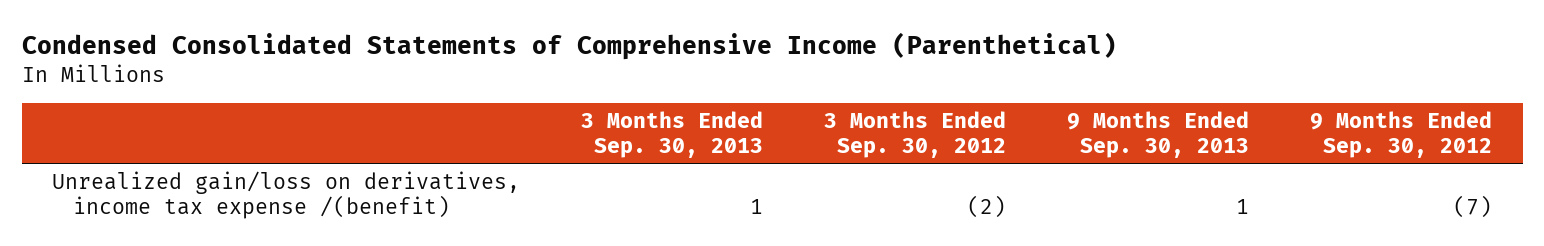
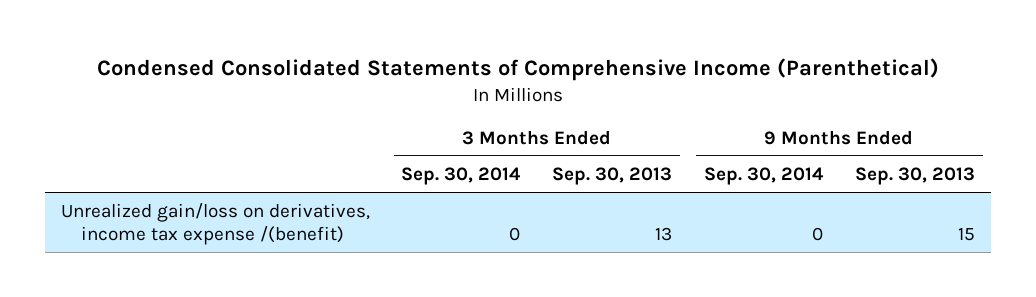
[824,110,1007,159] 3 Months Ended Sep. 30, 2012 -> none
[1310,110,1493,159] 9 Months Ended Sep. 30, 2012 -> none
none -> [401,167,522,186] Sep. 30, 2014
none -> [704,167,825,186] Sep. 30, 2014
[750,199,764,215] 1 -> [655,227,673,242] 13
[1236,199,1250,215] 1 -> [957,228,975,242] 15

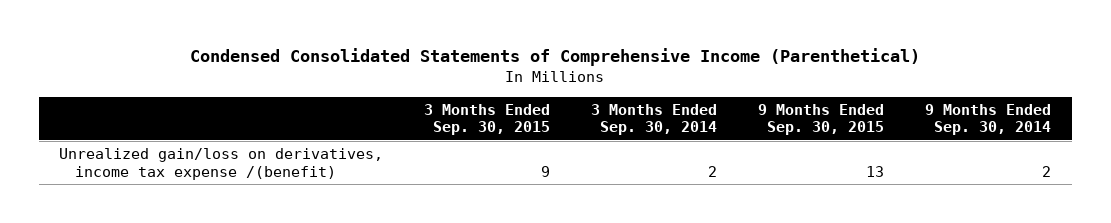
[552,167,673,186] Sep. 30, 2013 -> none
[854,167,975,186] Sep. 30, 2013 -> none
none -> [424,103,551,136] 3 Months Ended Sep. 30, 2015
none -> [758,103,885,136] 9 Months Ended Sep. 30, 2015
[509,227,521,242] 0 -> [708,165,718,177] 2
[812,227,824,242] 0 -> [1042,165,1052,177] 2

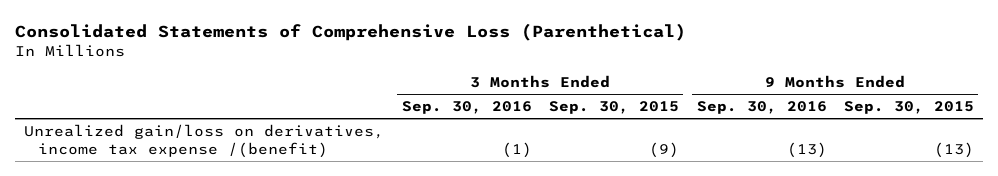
[190,47,921,66] Condensed Consolidated Statements of Comprehensive Income (Parenthetical) -> [15,23,687,42] Consolidated Statements of Comprehensive Loss (Parenthetical)
[591,103,718,136] 3 Months Ended Sep. 30, 2014 -> none
[925,103,1052,136] 9 Months Ended Sep. 30, 2014 -> none
none -> [401,100,532,114] Sep. 30, 2016
none -> [696,100,827,114] Sep. 30, 2016
[541,165,551,177] 9 -> [649,141,680,158] (9)
[866,165,885,177] 13 -> [934,141,975,158] (13)

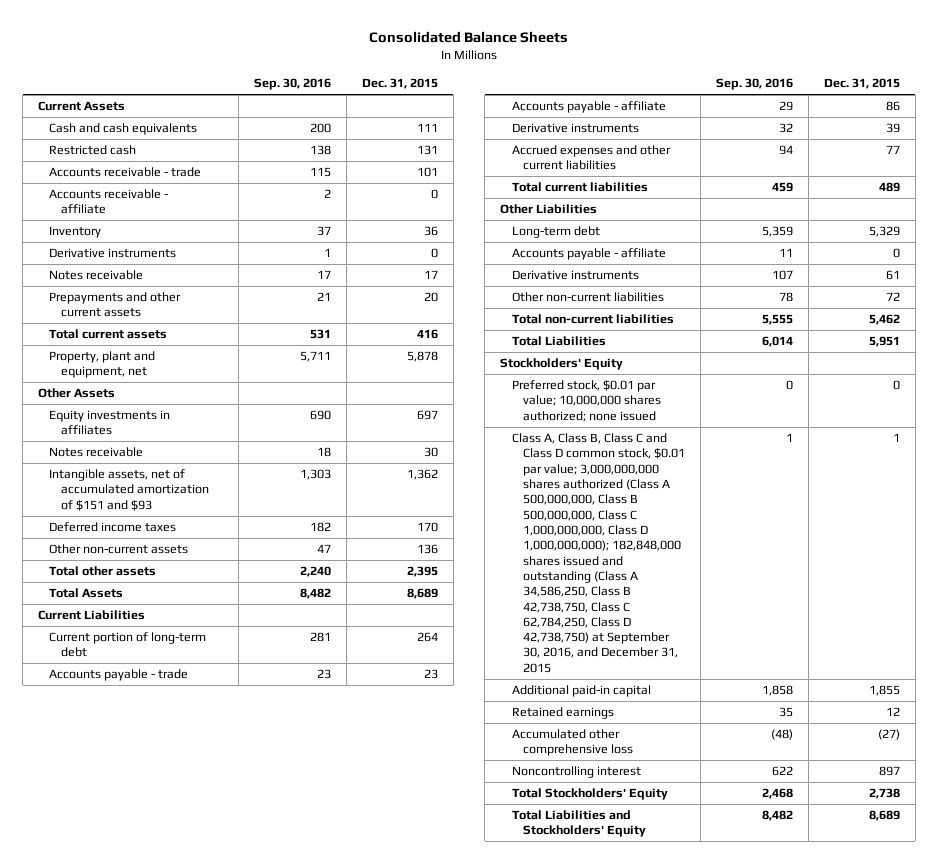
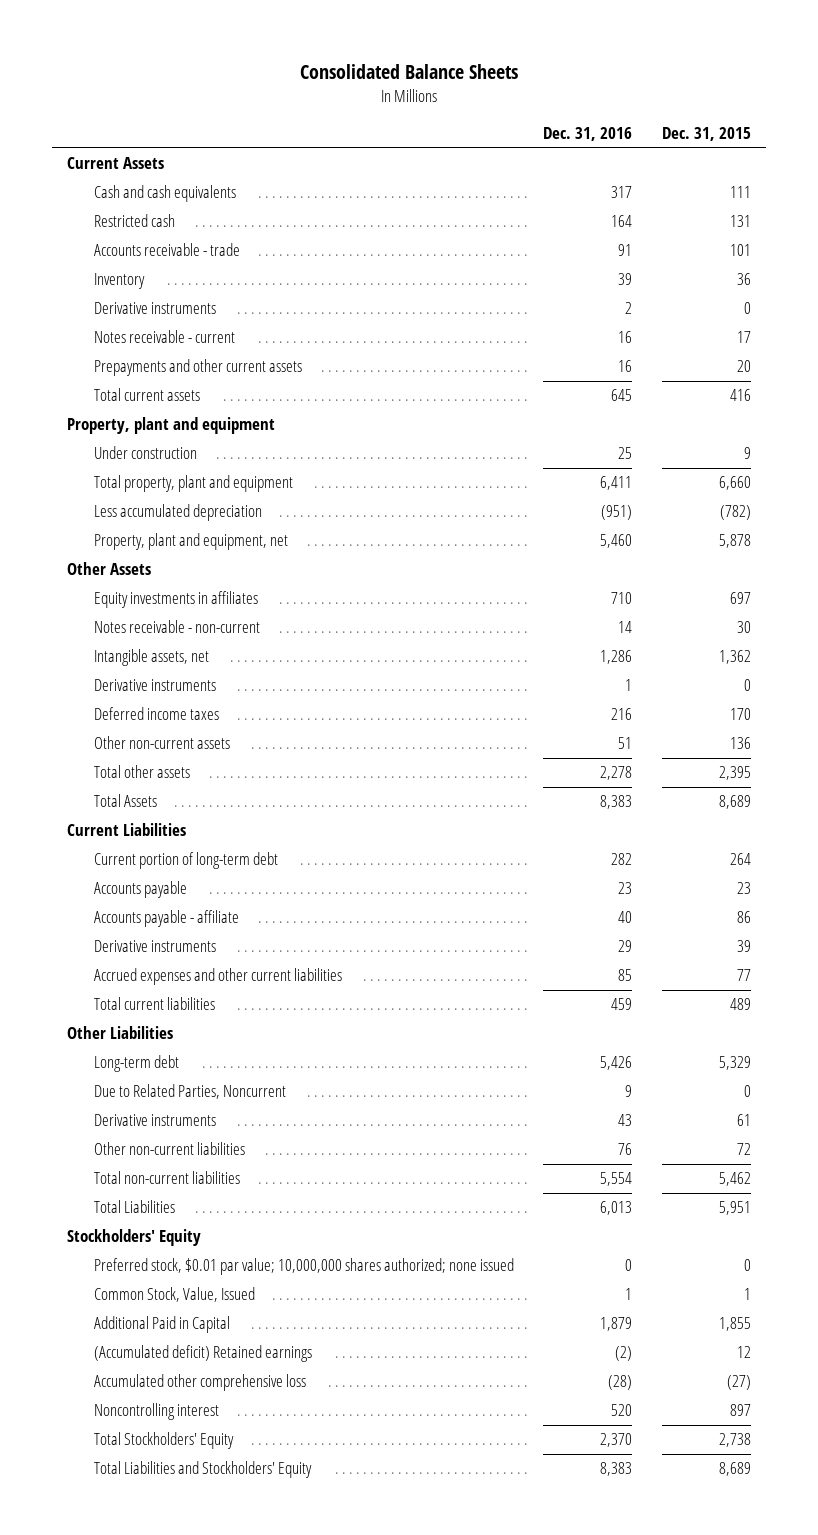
[253,78,331,91] Sep. 30, 2016 -> none
none -> [543,127,633,142] Dec. 31, 2016
[49,189,169,215] Accounts receivable - affiliate -> none
[49,270,144,281] Notes receivable -> [93,330,235,344] Notes receivable - current
none -> [66,417,275,435] Property, plant and equipment
none -> [93,446,197,460] Under construction
none -> [93,475,293,493] Total property, plant and equipment
none -> [93,504,262,522] Less accumulated depreciation
[49,447,144,458] Notes receivable -> [93,620,260,634] Notes receivable - non-current
[49,469,209,511] Intangible assets, net of accumulated amortization of $151 and $93 -> [93,649,209,667] Intangible assets, net
none -> [93,679,216,692] Derivative instruments
[49,669,189,682] Accounts payable - trade -> [93,881,187,899] Accounts payable
[511,248,666,261] Accounts payable - affiliate -> none
none -> [93,1084,286,1100] Due to Related Parties, Noncurrent
[511,433,685,673] Class A, Class B, Class C and Class D common stock, $0.01 par value; 3,000,000,000 shares authorized (Class A 500,000,000, Class B 500,000,000, Class C 1,000,000,000, Class D 1,000,000,000); 182,848,000 shares issued and outstanding (Class A 34,586,250, Class B 42,738,750, Class C 62,784,250, Class D 42,738,750) at September 30, 2016, and December 31, 2015 -> [93,1287,255,1303] Common Stock, Value, Issued
[511,685,651,698] Additional paid-in capital -> [93,1316,230,1334] Additional Paid in Capital
[511,707,614,720] Retained earnings -> [93,1345,312,1363] (Accumulated deficit) Retained earnings

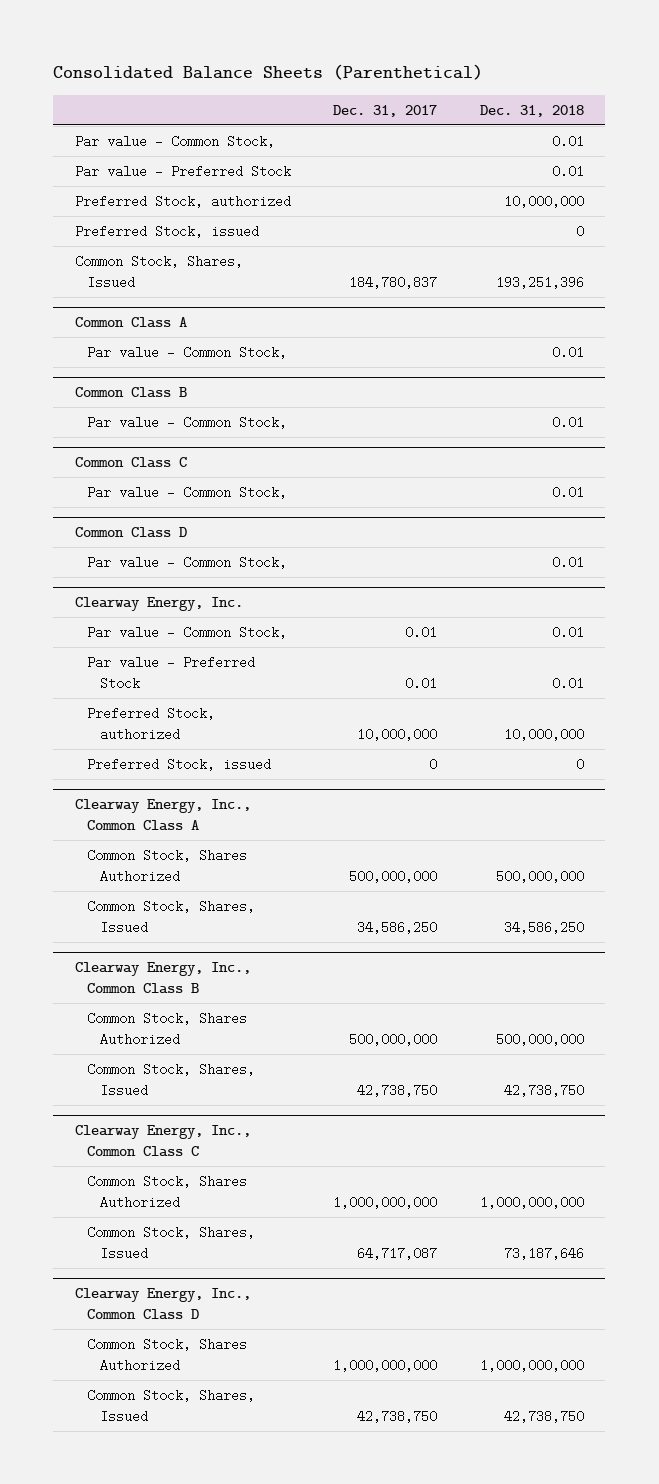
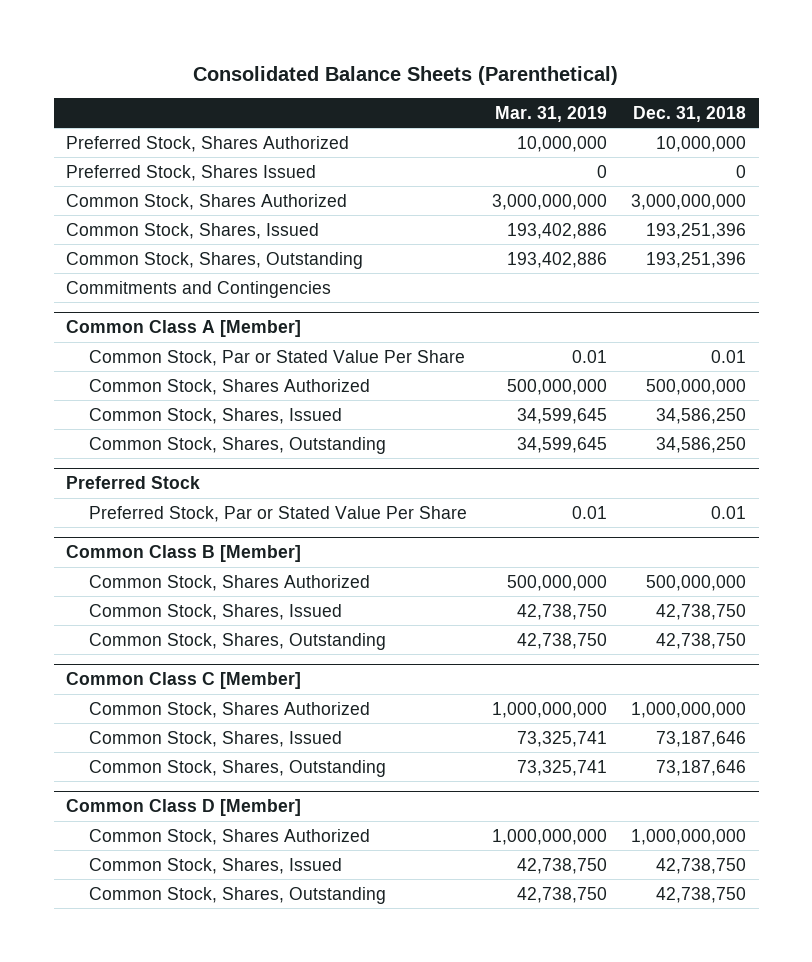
[333,104,438,117] Dec. 31, 2017 -> none
none -> [494,105,607,122] Mar. 31, 2019
[74,134,275,148] Par value - Common Stock, -> none
[74,164,291,178] Par value - Preferred Stock -> none
[74,194,291,208] Preferred Stock, authorized -> [65,135,349,152] Preferred Stock, Shares Authorized
[74,224,259,238] Preferred Stock, issued -> [65,164,316,181] Preferred Stock, Shares Issued
none -> [65,193,347,210] Common Stock, Shares Authorized
[74,387,187,399] Common Class B -> none
[87,415,288,429] Par value - Common Stock, -> none
[74,457,187,469] Common Class C -> none
[87,485,288,499] Par value - Common Stock, -> none
[74,527,187,539] Common Class D -> none
[87,555,288,569] Par value - Common Stock, -> none
[74,597,243,612] Clearway Energy, Inc. -> none
[87,625,288,639] Par value - Common Stock, -> none
[87,655,256,690] Par value - Preferred Stock -> none
[87,706,216,741] Preferred Stock, authorized -> none
[87,757,272,771] Preferred Stock, issued -> none
[74,799,251,831] Clearway Energy, Inc., Common Class A -> none
none -> [65,251,363,269] Common Stock, Shares, Outstanding
none -> [65,280,331,298] Commitments and Contingencies
[74,317,187,329] Common Class A -> [65,320,301,338] Common Class A [Member]
[87,345,288,359] Par value - Common Stock, -> [88,349,465,366] Common Stock, Par or Stated Value Per Share
[74,962,251,994] Clearway Energy, Inc., Common Class B -> none
none -> [88,436,386,454] Common Stock, Shares, Outstanding
none -> [65,476,200,490] Preferred Stock
none -> [88,505,467,522] Preferred Stock, Par or Stated Value Per Share
none -> [65,545,301,563] Common Class B [Member]
[74,1125,251,1157] Clearway Energy, Inc., Common Class C -> none
none -> [88,632,386,650] Common Stock, Shares, Outstanding
none -> [65,672,301,690] Common Class C [Member]
[74,1288,251,1320] Clearway Energy, Inc., Common Class D -> none
none -> [88,759,386,777] Common Stock, Shares, Outstanding
none -> [65,799,301,817] Common Class D [Member]
none -> [88,886,386,904] Common Stock, Shares, Outstanding

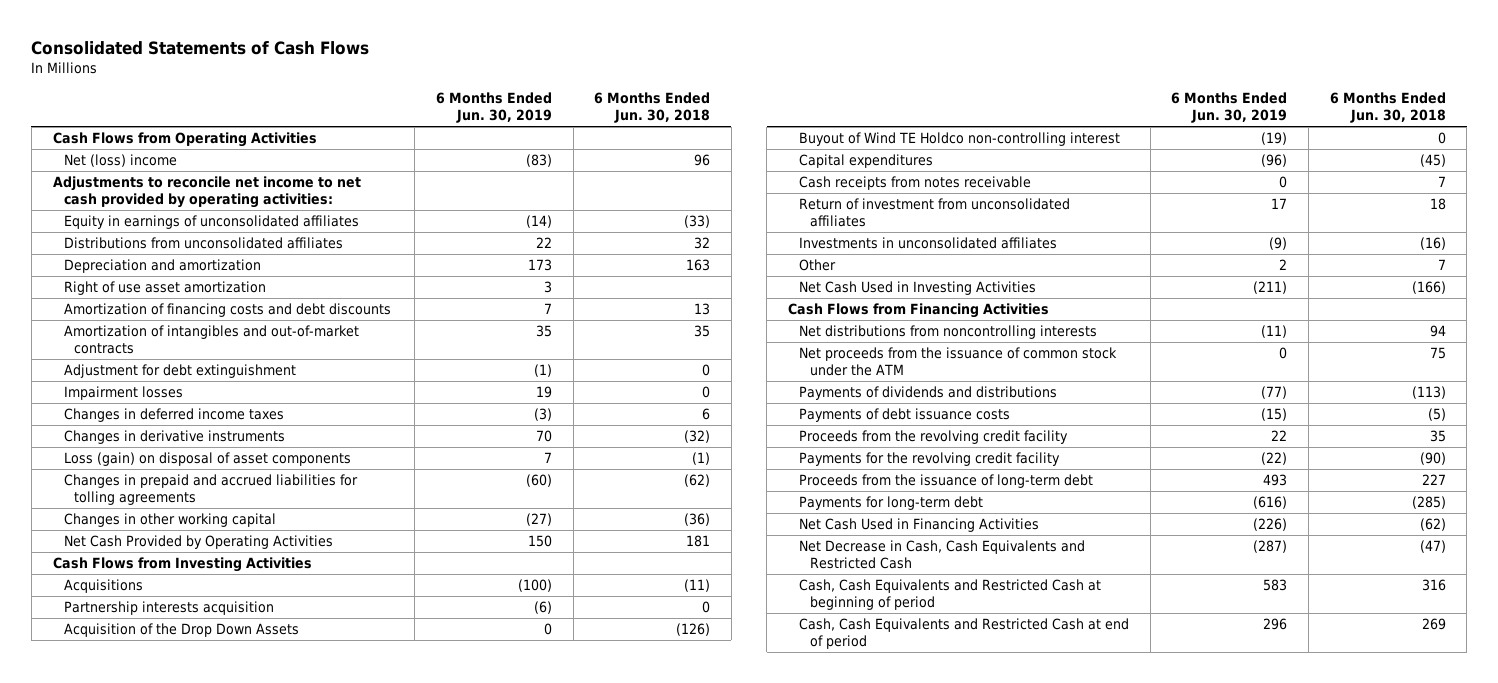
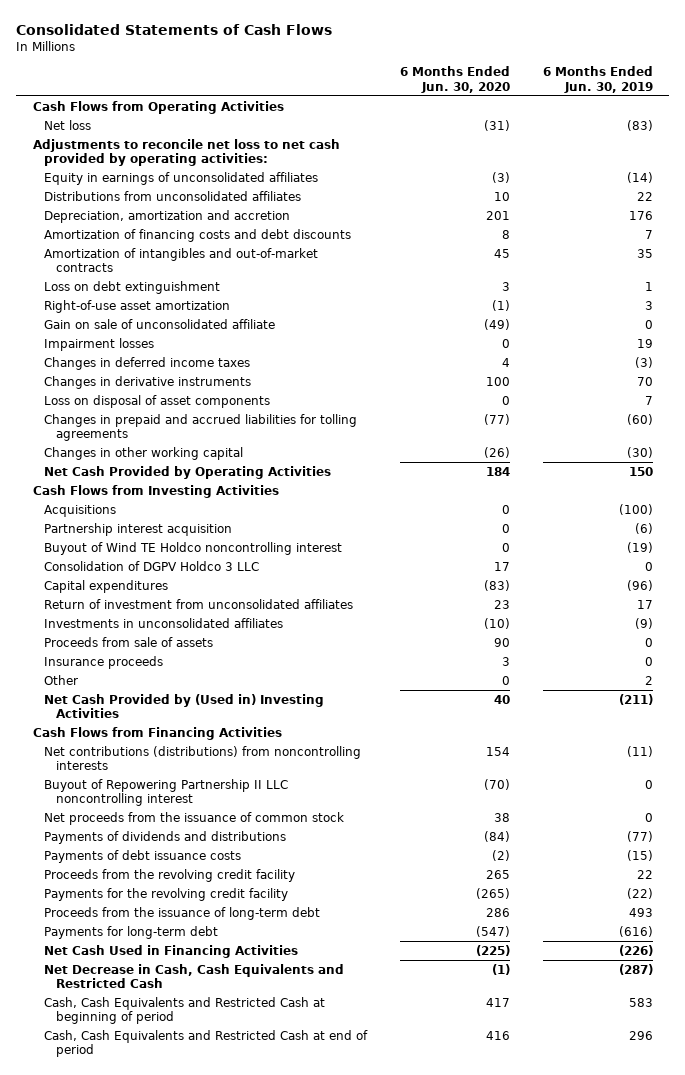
[594,92,711,124] 6 Months Ended Jun. 30, 2018 -> none
none -> [399,66,510,93] 6 Months Ended Jun. 30, 2020
[63,154,177,168] Net (loss) income -> [44,119,92,130] Net loss
[52,176,361,209] Adjustments to reconcile net income to net cash provided by operating activities: -> [32,138,340,167] Adjustments to reconcile net loss to net cash provided by operating activities:
[63,281,266,296] Right of use asset amortization -> none
[63,259,261,274] Depreciation and amortization -> [44,209,291,223] Depreciation, amortization and accretion
[527,259,552,272] 173 -> [628,210,653,220] 176
[63,364,296,379] Adjustment for debt extinguishment -> [44,280,221,294] Loss on debt extinguishment
[533,364,552,378] (1) -> [644,281,653,291] 1
none -> [44,299,231,313] Right-of-use asset amortization
none -> [44,318,276,329] Gain on sale of unconsolidated affiliate
[63,452,351,467] Loss (gain) on disposal of asset components -> [44,394,271,408] Loss on disposal of asset components
[525,513,552,527] (27) -> [626,446,653,458] (30)
[63,623,299,638] Acquisition of the Drop Down Assets -> none
[63,601,274,616] Partnership interests acquisition -> [44,522,233,536] Partnership interest acquisition
[799,132,1121,147] Buyout of Wind TE Holdco non-controlling interest -> [44,541,343,555] Buyout of Wind TE Holdco noncontrolling interest
none -> [44,560,260,571] Consolidation of DGPV Holdco 3 LLC
[799,176,1032,191] Cash receipts from notes receivable -> none
none -> [44,636,214,647] Proceeds from sale of assets
none -> [44,655,164,669] Insurance proceeds
[799,281,1037,296] Net Cash Used in Investing Activities -> [44,693,325,719] Net Cash Provided by (Used in) Investing Activities
[799,325,1098,340] Net distributions from noncontrolling interests -> [44,745,362,771] Net contributions (distributions) from noncontrolling interests
none -> [44,778,289,807] Buyout of Repowering Partnership II LLC noncontrolling interest
[799,347,1118,377] Net proceeds from the issuance of common stock under the ATM -> [44,811,345,825] Net proceeds from the issuance of common stock

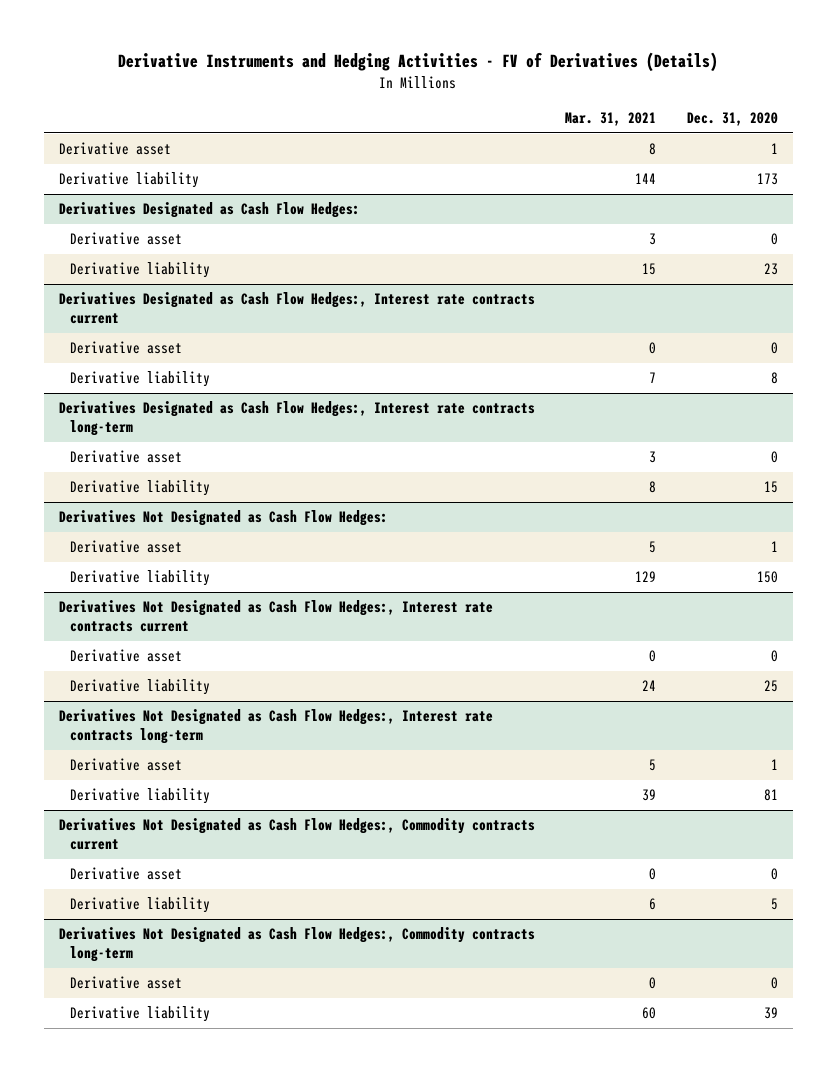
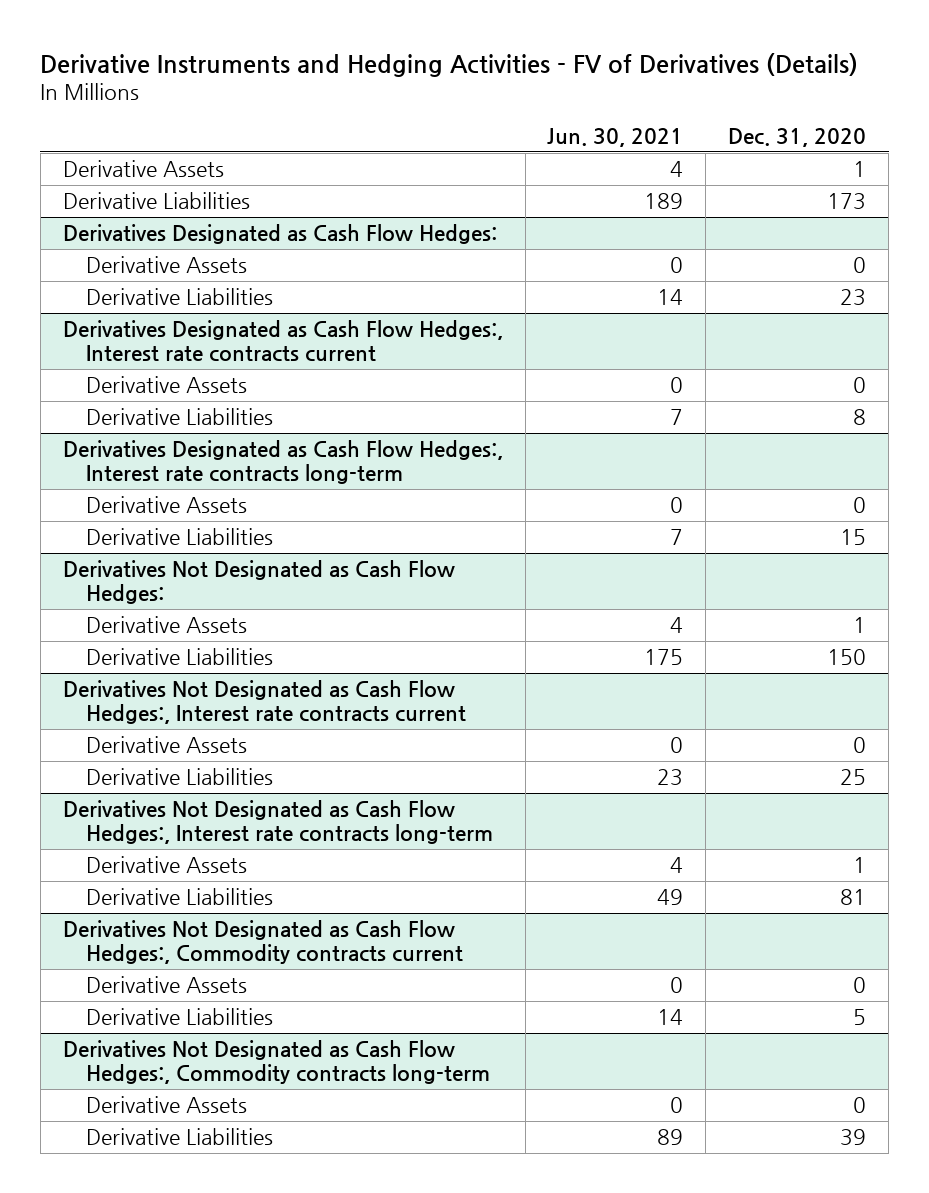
[565,112,657,127] Mar. 31, 2021 -> none
none -> [547,127,684,147] Jun. 30, 2021
[58,142,171,156] Derivative asset -> [62,160,224,178] Derivative Assets
[58,172,199,189] Derivative liability -> [62,192,250,210] Derivative Liabilities
[69,232,182,246] Derivative asset -> [86,256,248,274] Derivative Assets
[69,262,210,279] Derivative liability -> [86,288,274,306] Derivative Liabilities
[69,341,182,355] Derivative asset -> [86,376,248,394] Derivative Assets
[69,371,210,388] Derivative liability -> [86,408,274,426] Derivative Liabilities
[69,450,182,464] Derivative asset -> [86,496,248,514] Derivative Assets
[69,480,210,497] Derivative liability -> [86,528,274,546] Derivative Liabilities
[69,540,182,554] Derivative asset -> [86,616,248,634] Derivative Assets
[69,570,210,587] Derivative liability -> [86,648,274,666] Derivative Liabilities
[69,649,182,663] Derivative asset -> [86,736,248,754] Derivative Assets
[69,679,210,696] Derivative liability -> [86,768,274,786] Derivative Liabilities
[69,758,182,772] Derivative asset -> [86,856,248,874] Derivative Assets
[69,788,210,805] Derivative liability -> [86,888,274,906] Derivative Liabilities
[69,867,182,881] Derivative asset -> [86,976,248,994] Derivative Assets
[69,897,210,914] Derivative liability -> [86,1008,274,1026] Derivative Liabilities
[69,976,182,990] Derivative asset -> [86,1096,248,1114] Derivative Assets
[69,1006,210,1023] Derivative liability -> [86,1128,274,1146] Derivative Liabilities

